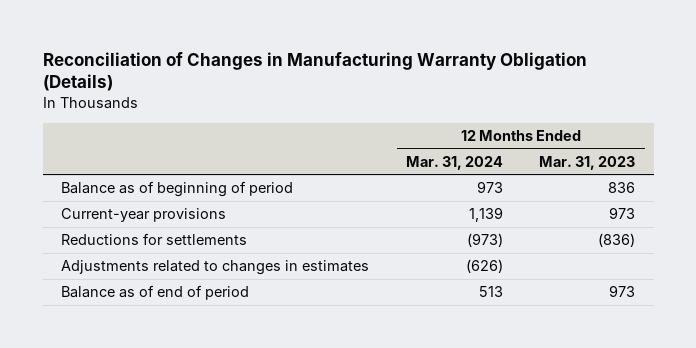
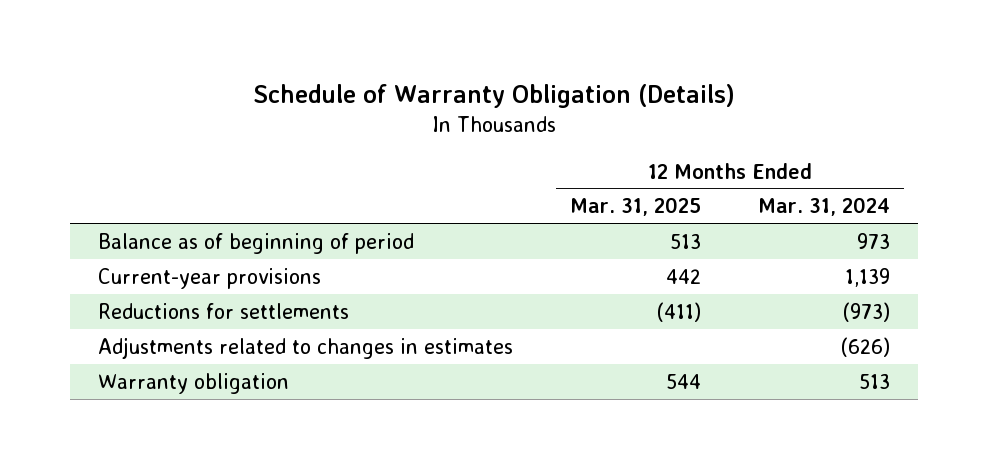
[42,51,587,92] Reconciliation of Changes in Manufacturing Warranty Obligation (Details) -> [252,84,735,109] Schedule of Warranty Obligation (Details)
[539,155,636,170] Mar. 31, 2023 -> none
none -> [569,197,701,217] Mar. 31, 2025
[61,285,250,301] Balance as of end of period -> [98,372,290,394] Warranty obligation

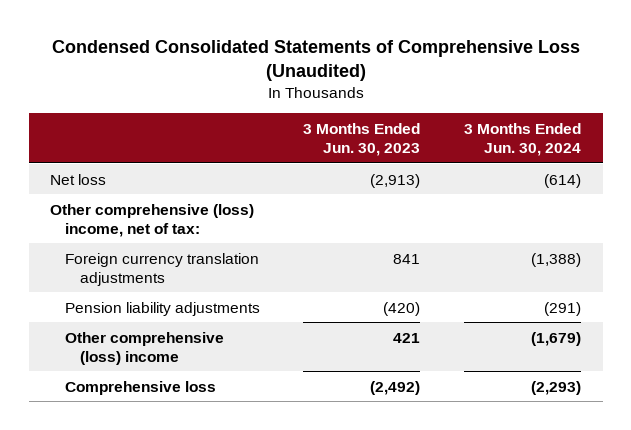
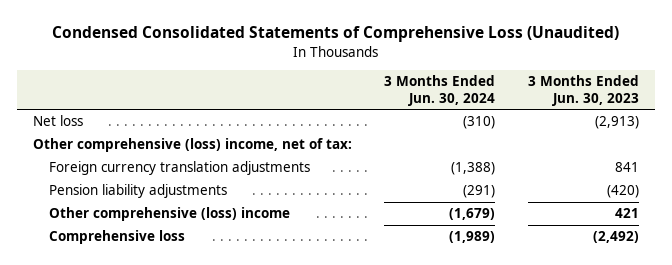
[543,173,581,188] (614) -> [463,116,496,130] (310)
[530,380,581,395] (2,293) -> [449,231,496,244] (1,989)

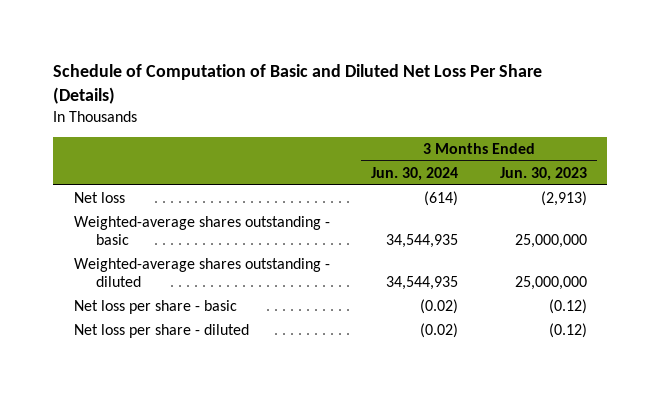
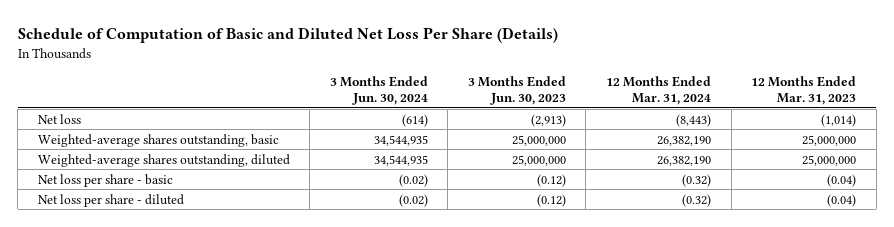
none -> [605,75,711,105] 12 Months Ended Mar. 31, 2024
none -> [751,75,857,105] 12 Months Ended Mar. 31, 2023
[73,215,330,246] Weighted-average shares outstanding - basic -> [37,133,279,147] Weighted-average shares outstanding, basic
[73,257,330,288] Weighted-average shares outstanding - diluted -> [37,153,290,167] Weighted-average shares outstanding, diluted

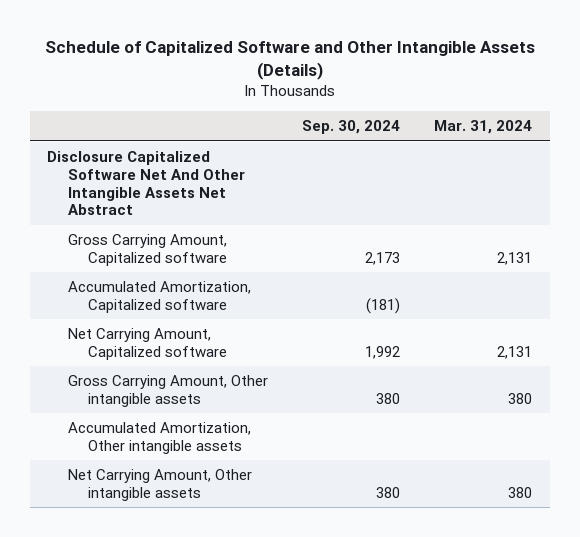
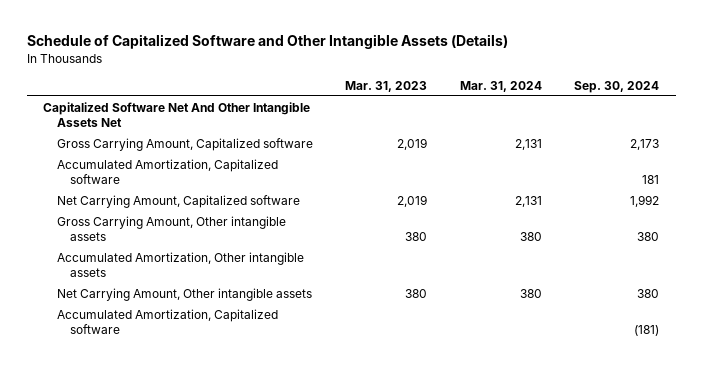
none -> [345,80,428,92] Mar. 31, 2023
[47,150,245,216] Disclosure Capitalized Software Net And Other Intangible Assets Net Abstract -> [43,101,311,128] Capitalized Software Net And Other Intangible Assets Net
none -> [56,158,278,185] Accumulated Amortization, Capitalized software
[67,280,251,313] Accumulated Amortization, Capitalized software -> [56,308,278,335] Accumulated Amortization, Capitalized software

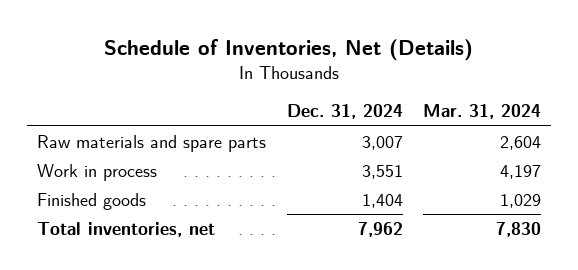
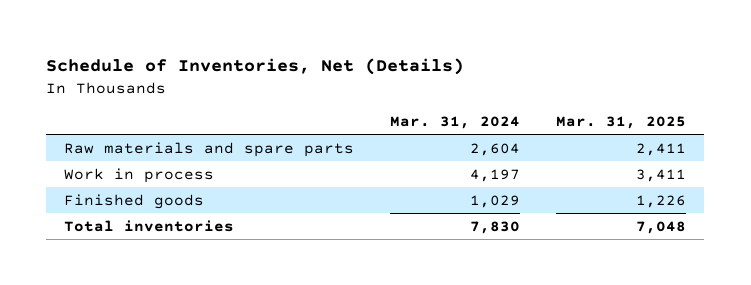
[286,104,403,120] Dec. 31, 2024 -> none
none -> [556,116,687,130] Mar. 31, 2025
[37,221,216,237] Total inventories, net -> [64,219,235,232] Total inventories

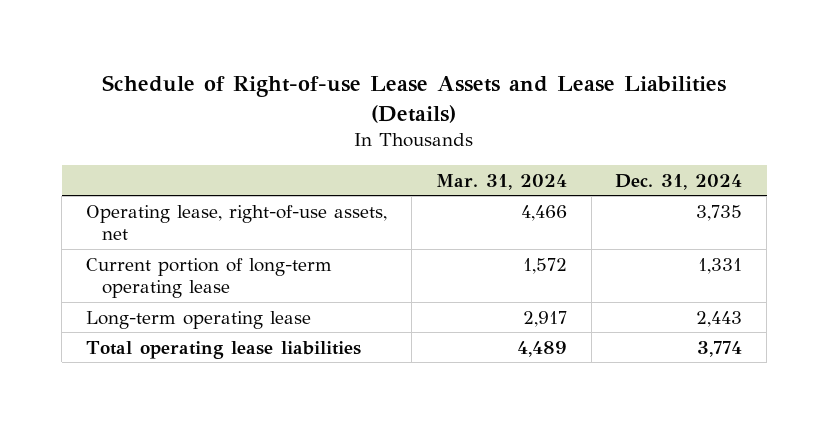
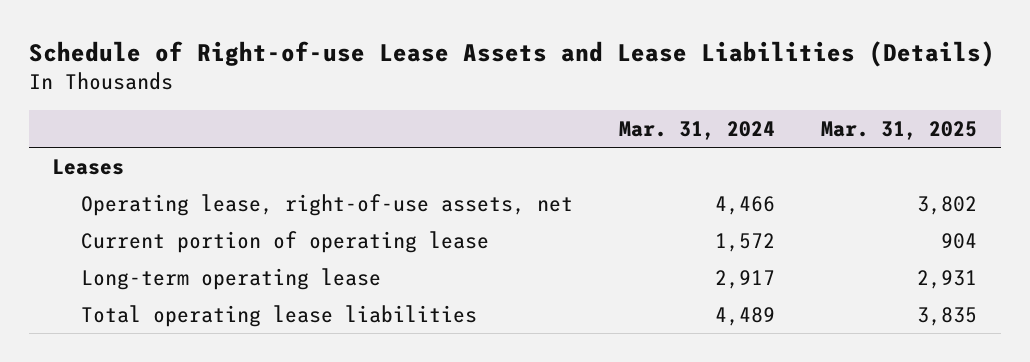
[615,173,743,190] Dec. 31, 2024 -> none
none -> [821,120,978,140] Mar. 31, 2025
none -> [52,158,125,175] Leases
[85,257,332,299] Current portion of long-term operating lease -> [80,230,489,253] Current portion of operating lease

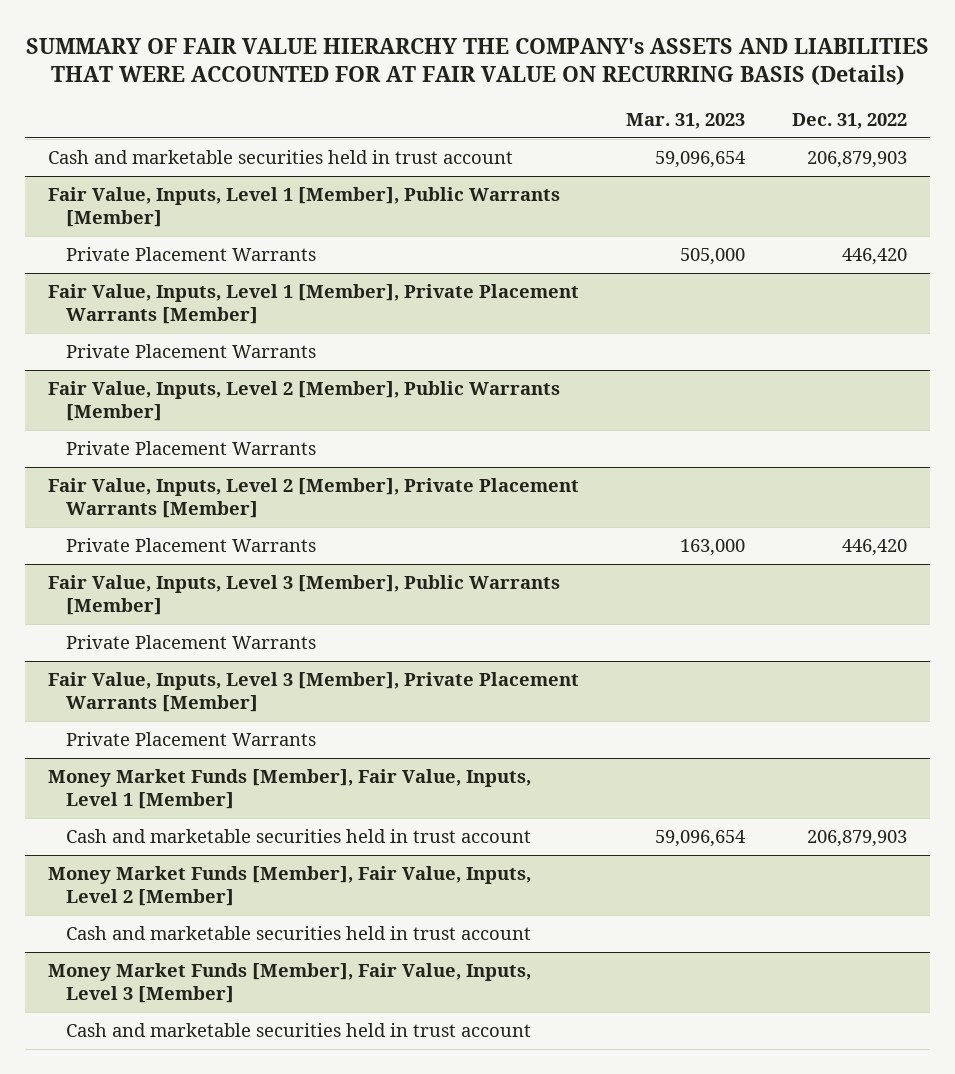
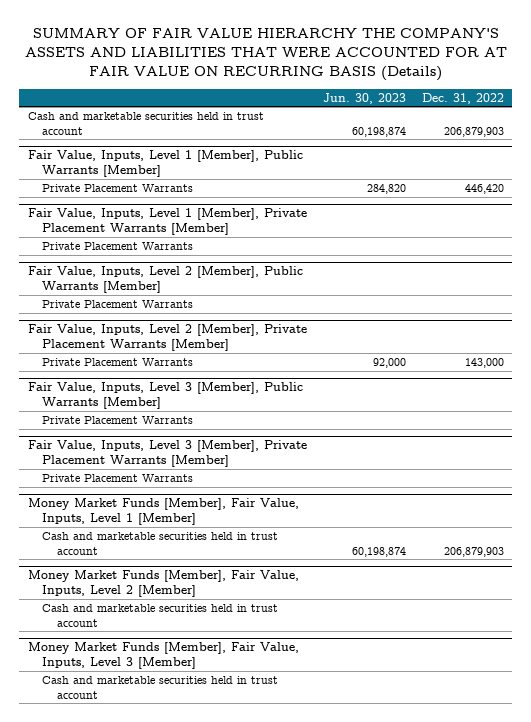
[25,37,929,86] SUMMARY OF FAIR VALUE HIERARCHY THE COMPANY's ASSETS AND LIABILITIES THAT WERE ACCOUNTED FOR AT FAIR VALUE ON RECURRING BASIS (Details) -> [24,28,507,82] SUMMARY OF FAIR VALUE HIERARCHY THE COMPANY'S ASSETS AND LIABILITIES THAT WERE ACCOUNTED FOR AT FAIR VALUE ON RECURRING BASIS (Details)
[626,113,746,130] Mar. 31, 2023 -> none
none -> [322,92,406,104] Jun. 30, 2023
[841,539,907,557] 446,420 -> [464,358,504,369] 143,000

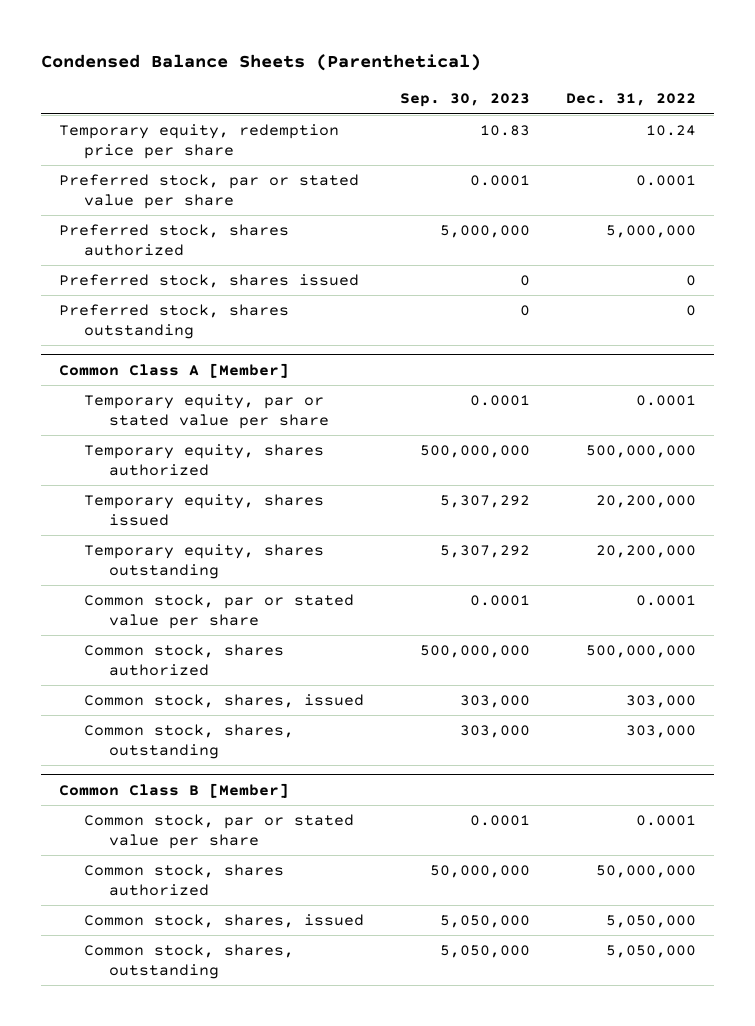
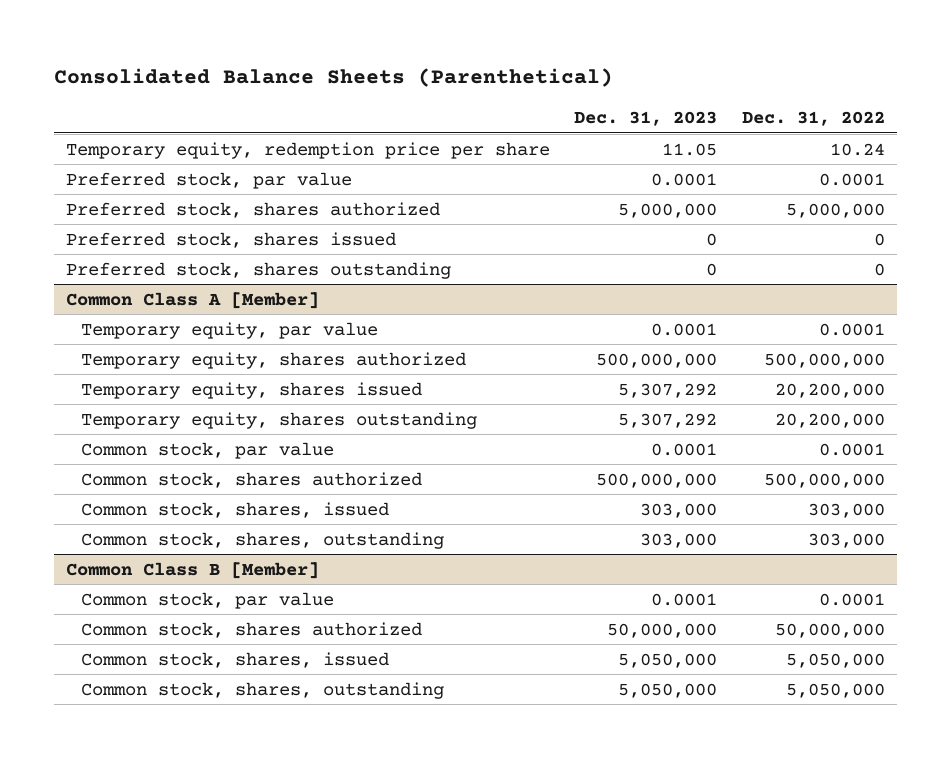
[41,54,482,72] Condensed Balance Sheets (Parenthetical) -> [54,68,614,88] Consolidated Balance Sheets (Parenthetical)
[400,93,531,108] Sep. 30, 2023 -> none
none -> [574,110,718,126] Dec. 31, 2023
[59,173,360,209] Preferred stock, par or stated value per share -> [66,171,353,189] Preferred stock, par value
[84,393,330,429] Temporary equity, par or stated value per share -> [80,321,378,339] Temporary equity, par value
[84,593,355,629] Common stock, par or stated value per share -> [80,441,334,459] Common stock, par value
[84,813,355,849] Common stock, par or stated value per share -> [80,591,334,609] Common stock, par value

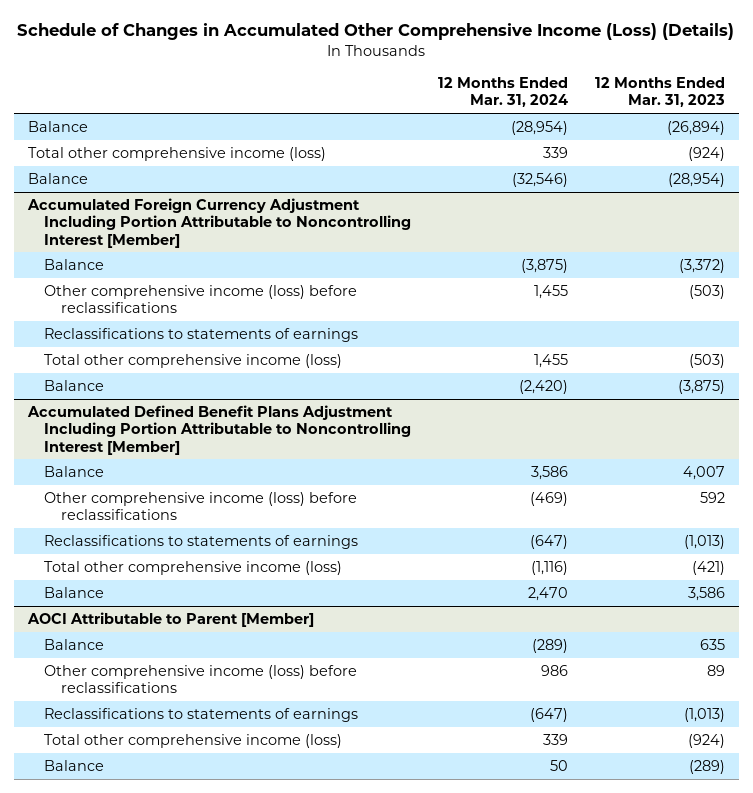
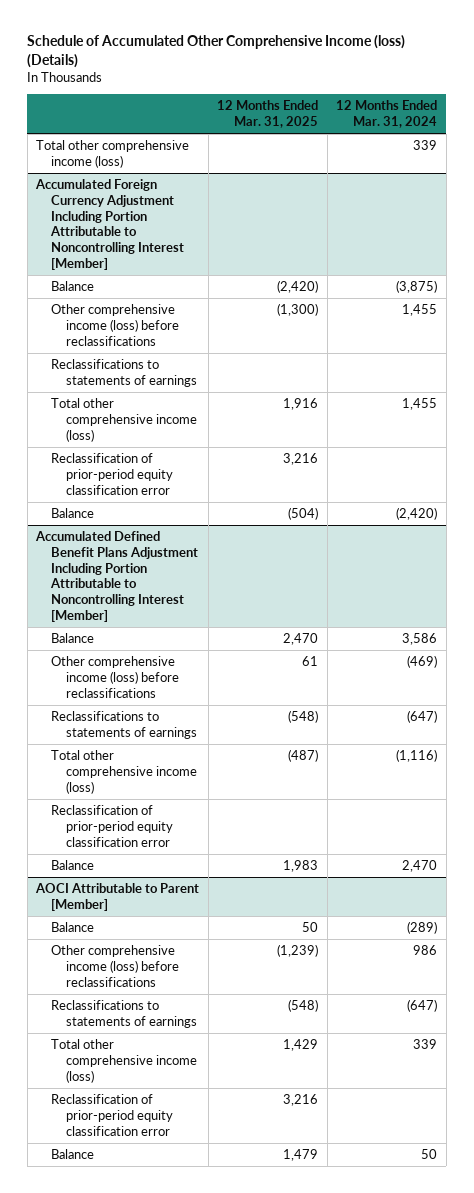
[17,23,735,41] Schedule of Changes in Accumulated Other Comprehensive Income (Loss) (Details) -> [27,35,406,69] Schedule of Accumulated Other Comprehensive Income (loss) (Details)
[595,77,726,108] 12 Months Ended Mar. 31, 2023 -> none
none -> [217,100,319,129] 12 Months Ended Mar. 31, 2025
[27,120,88,132] Balance -> none
[27,172,88,184] Balance -> none
none -> [51,453,174,495] Reclassification of prior-period equity classification error
none -> [51,805,174,847] Reclassification of prior-period equity classification error
none -> [51,1094,174,1136] Reclassification of prior-period equity classification error

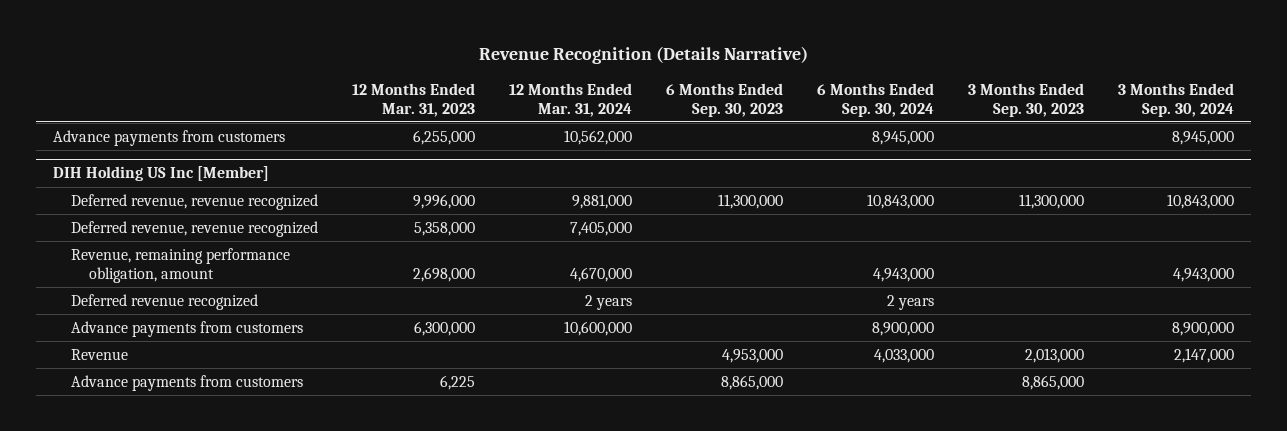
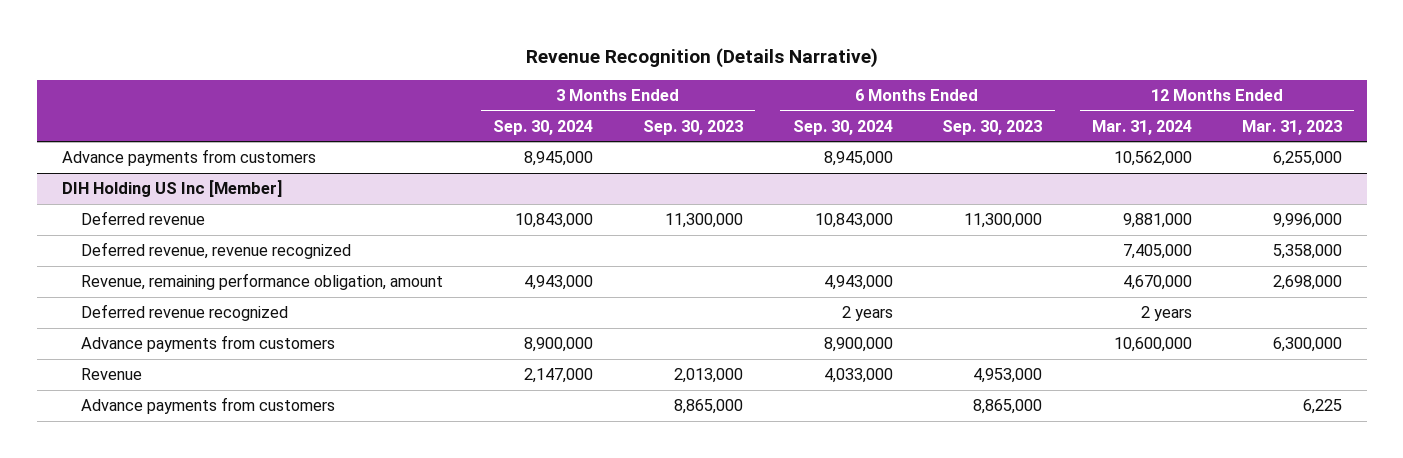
[71,193,319,210] Deferred revenue, revenue recognized -> [81,211,206,226] Deferred revenue

